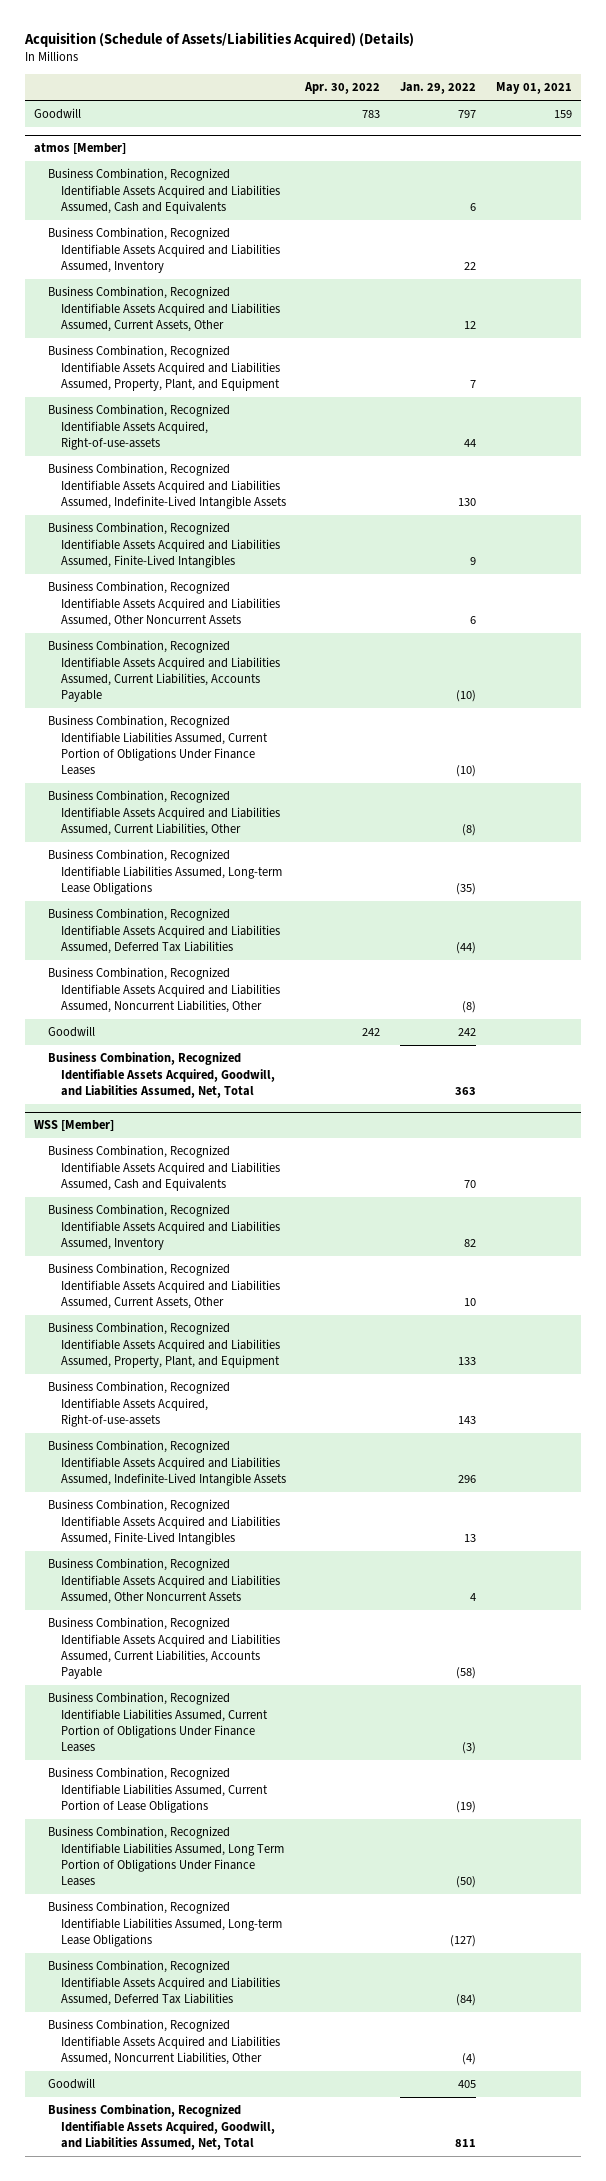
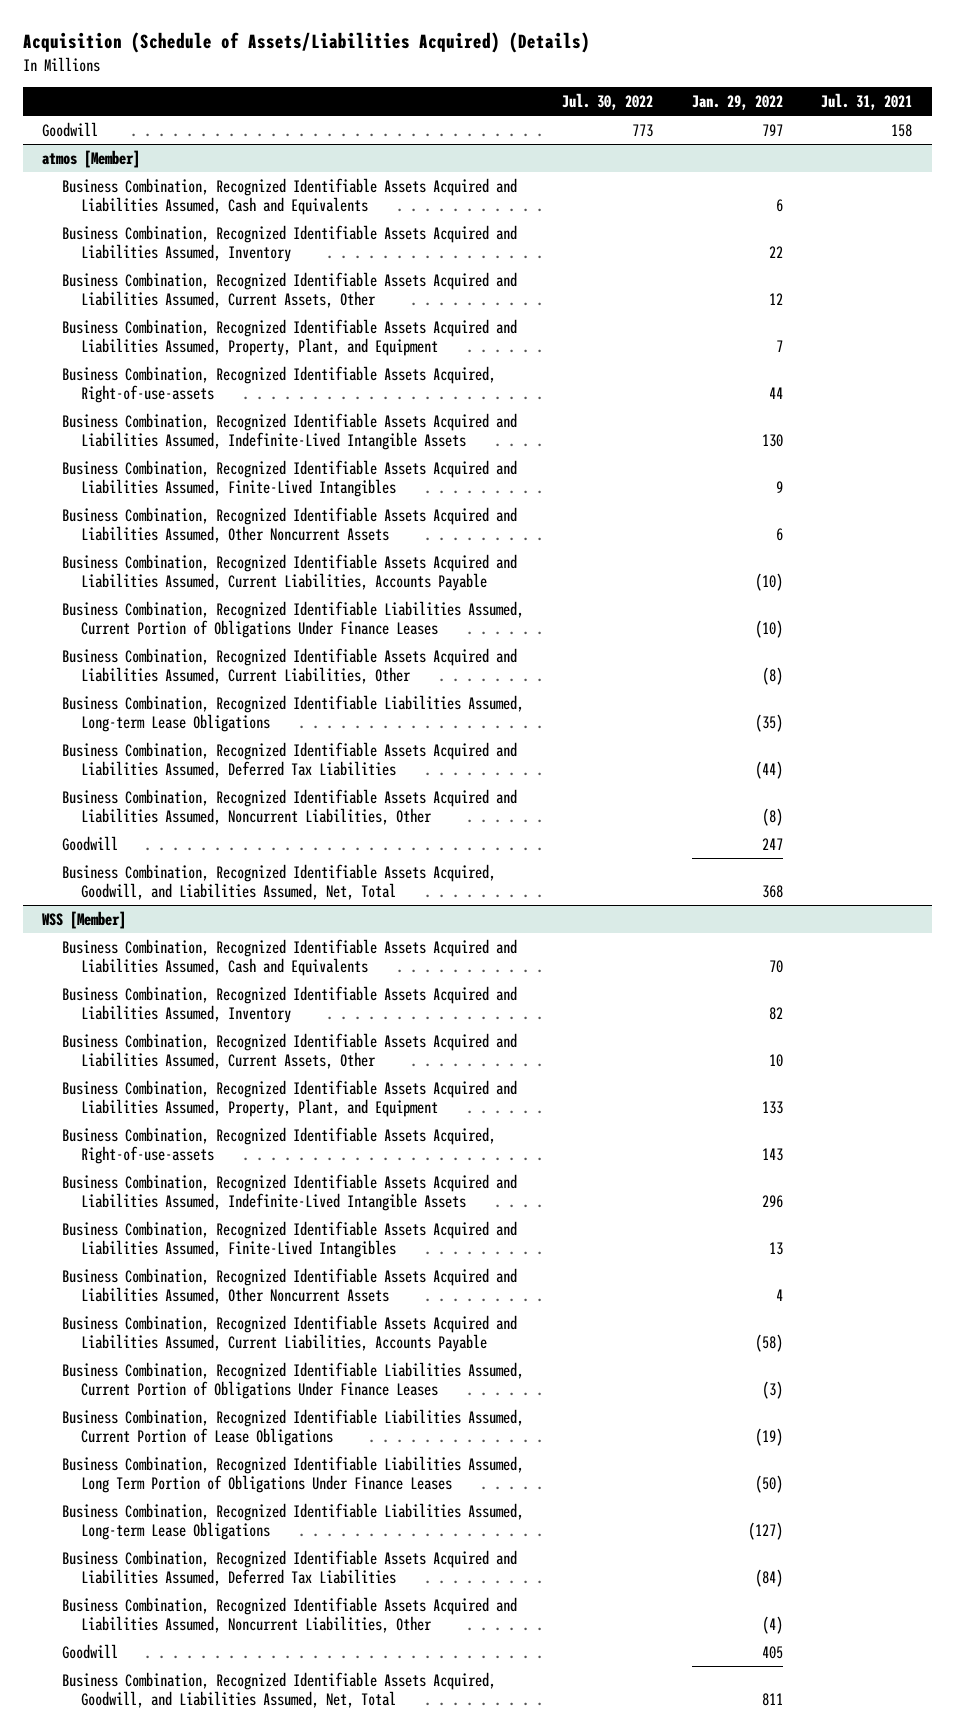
[304,82,381,95] Apr. 30, 2022 -> none
[495,82,572,95] May 01, 2021 -> none
none -> [562,92,654,110] Jul. 30, 2022
none -> [821,92,913,110] Jul. 31, 2021
[457,1028,476,1037] 242 -> [761,837,783,850] 247
[454,1087,476,1096] 363 -> [761,884,783,898] 368

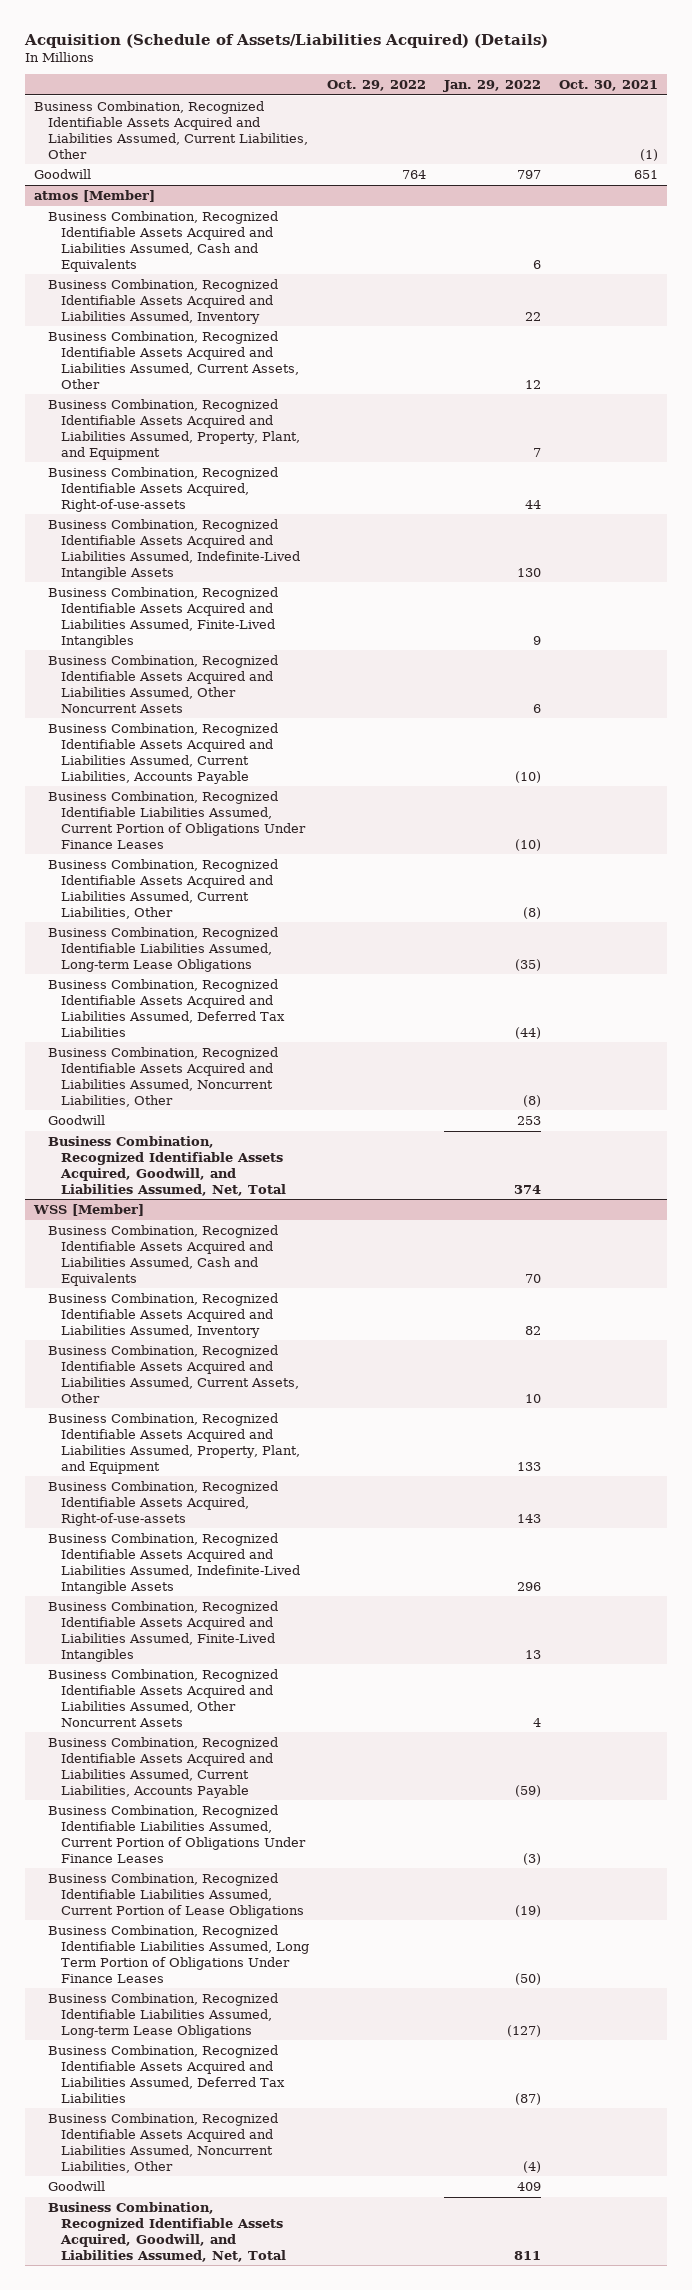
[562,92,654,110] Jul. 30, 2022 -> none
[821,92,913,110] Jul. 31, 2021 -> none
none -> [327,80,427,92] Oct. 29, 2022
none -> [558,80,658,92] Oct. 30, 2021
none -> [34,100,308,159] Business Combination, Recognized Identifiable Assets Acquired and Liabilities Assumed, Current Liabilities, Other
[761,837,783,850] 247 -> [517,1115,542,1125] 253
[761,884,783,898] 368 -> [514,1184,542,1194] 374
[754,1333,783,1352] (58) -> [515,1784,542,1797] (59)
[754,1568,783,1587] (84) -> [515,2092,542,2105] (87)
[761,1645,783,1659] 405 -> [517,2181,542,2191] 409

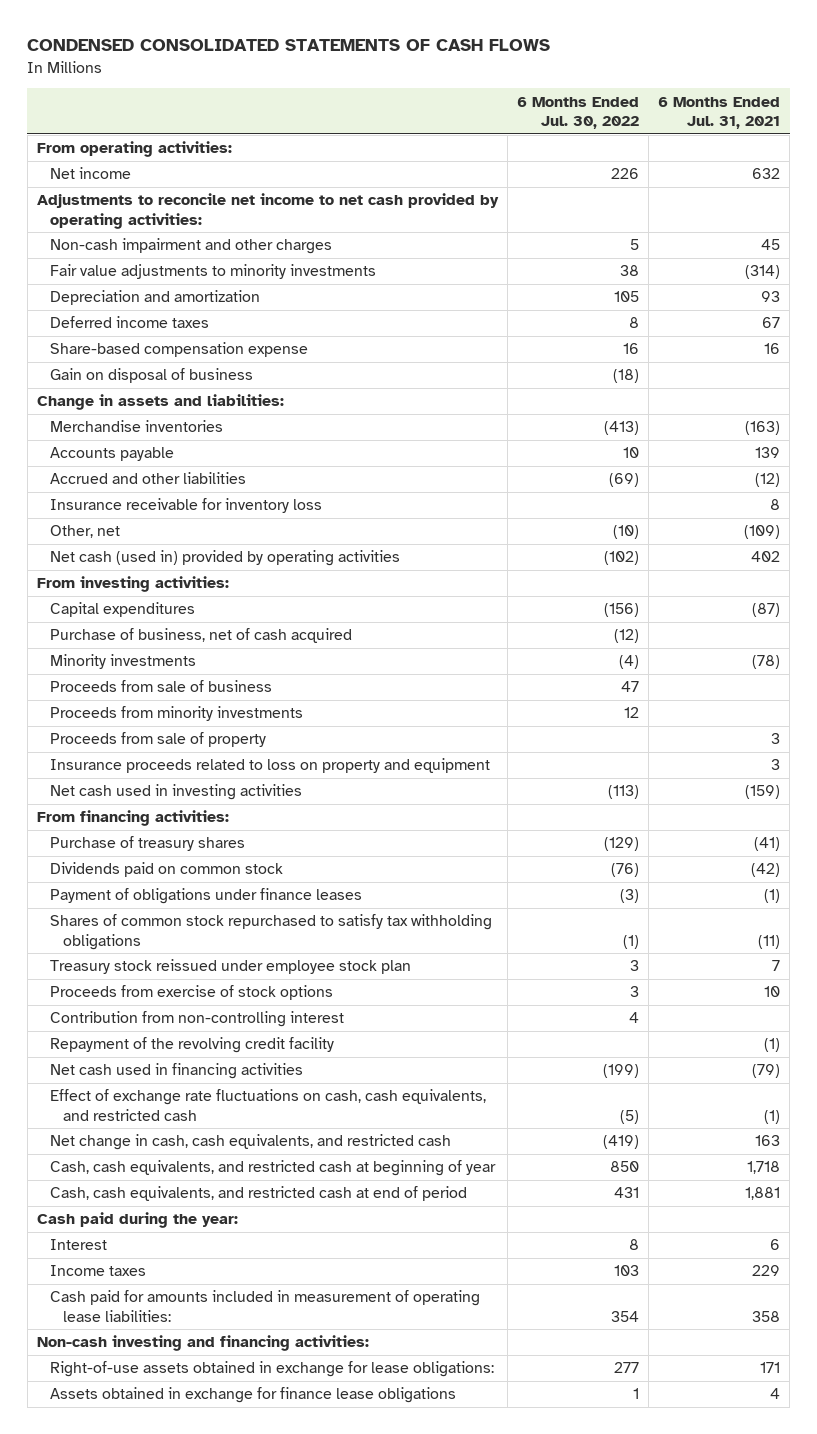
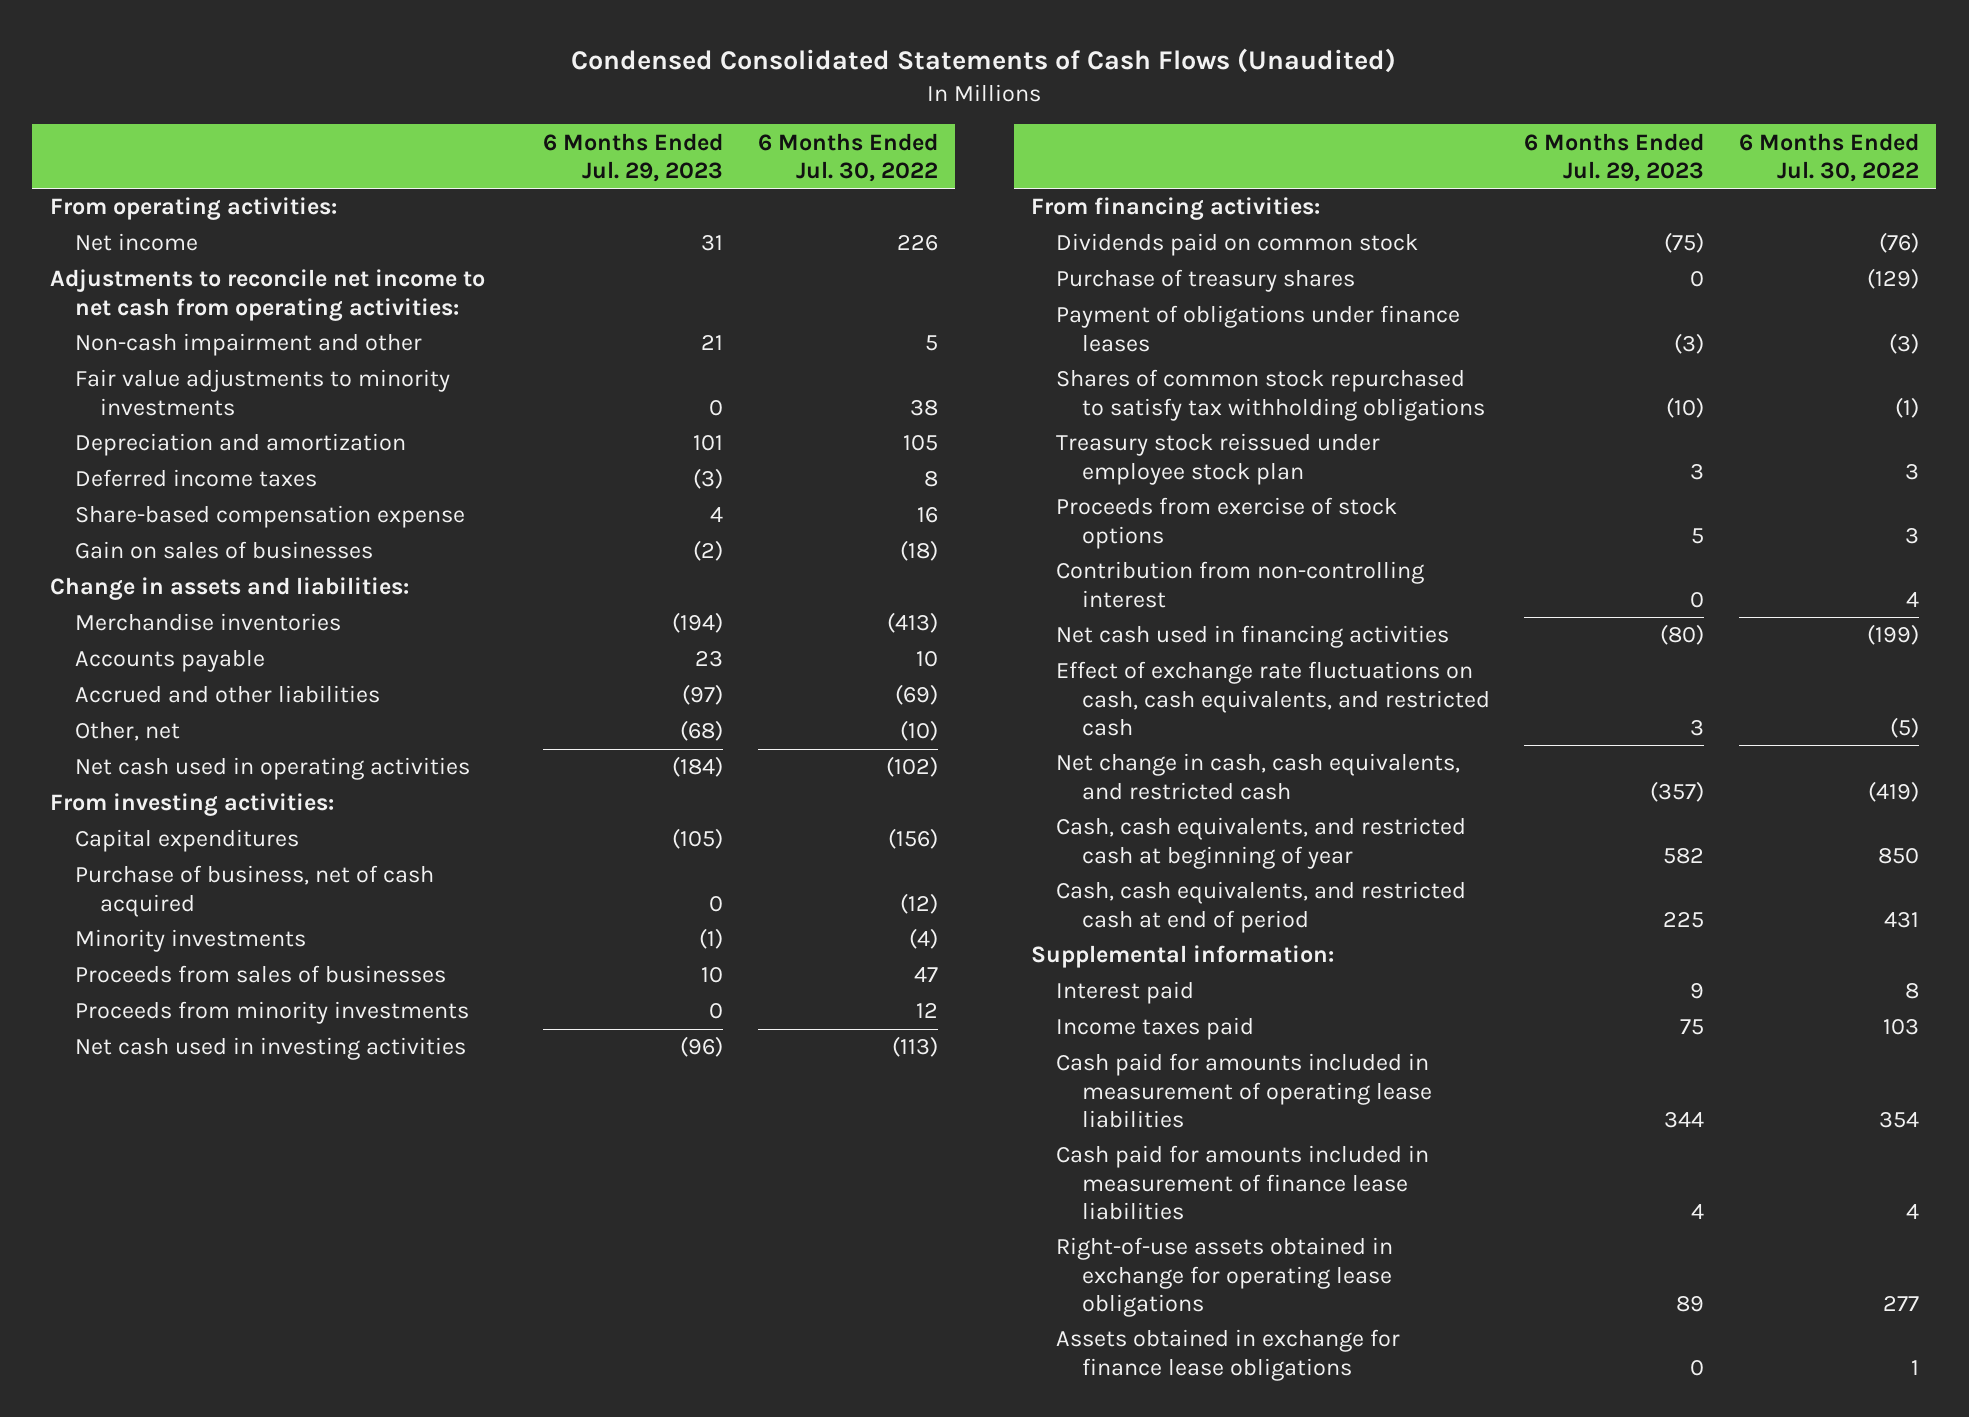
[27,39,551,52] CONDENSED CONSOLIDATED STATEMENTS OF CASH FLOWS -> [571,47,1397,73] Condensed Consolidated Statements of Cash Flows (Unaudited)
[658,96,781,130] 6 Months Ended Jul. 31, 2021 -> none
none -> [542,132,723,182] 6 Months Ended Jul. 29, 2023
[36,193,499,229] Adjustments to reconcile net income to net cash provided by operating activities: -> [49,269,485,321] Adjustments to reconcile net income to net cash from operating activities:
[49,238,332,255] Non-cash impairment and other charges -> [74,333,422,357] Non-cash impairment and other
[49,368,253,384] Gain on disposal of business -> [74,541,373,560] Gain on sales of businesses
[49,498,322,514] Insurance receivable for inventory loss -> none
[49,550,400,567] Net cash (used in) provided by operating activities -> [74,757,470,781] Net cash used in operating activities
[49,680,272,693] Proceeds from sale of business -> [74,965,446,984] Proceeds from sales of businesses
[49,732,266,748] Proceeds from sale of property -> none
[49,758,490,774] Insurance proceeds related to loss on property and equipment -> none
[49,836,245,852] Purchase of treasury shares -> [1056,269,1356,293] Purchase of treasury shares
[49,1037,334,1054] Repayment of the revolving credit facility -> none
[36,1335,369,1352] Non-cash investing and financing activities: -> none
[36,1212,238,1229] Cash paid during the year: -> [1031,945,1335,969] Supplemental information:
[49,1239,107,1251] Interest -> [1056,981,1195,1005] Interest paid
[49,1265,146,1277] Income taxes -> [1056,1017,1255,1041] Income taxes paid
[49,1290,480,1322] Cash paid for amounts included in measurement of operating lease liabilities: -> [1056,1053,1432,1128] Cash paid for amounts included in measurement of operating lease liabilities
none -> [1056,1145,1430,1220] Cash paid for amounts included in measurement of finance lease liabilities
[49,1361,494,1378] Right-of-use assets obtained in exchange for lease obligations: -> [1056,1237,1394,1317] Right-of-use assets obtained in exchange for operating lease obligations

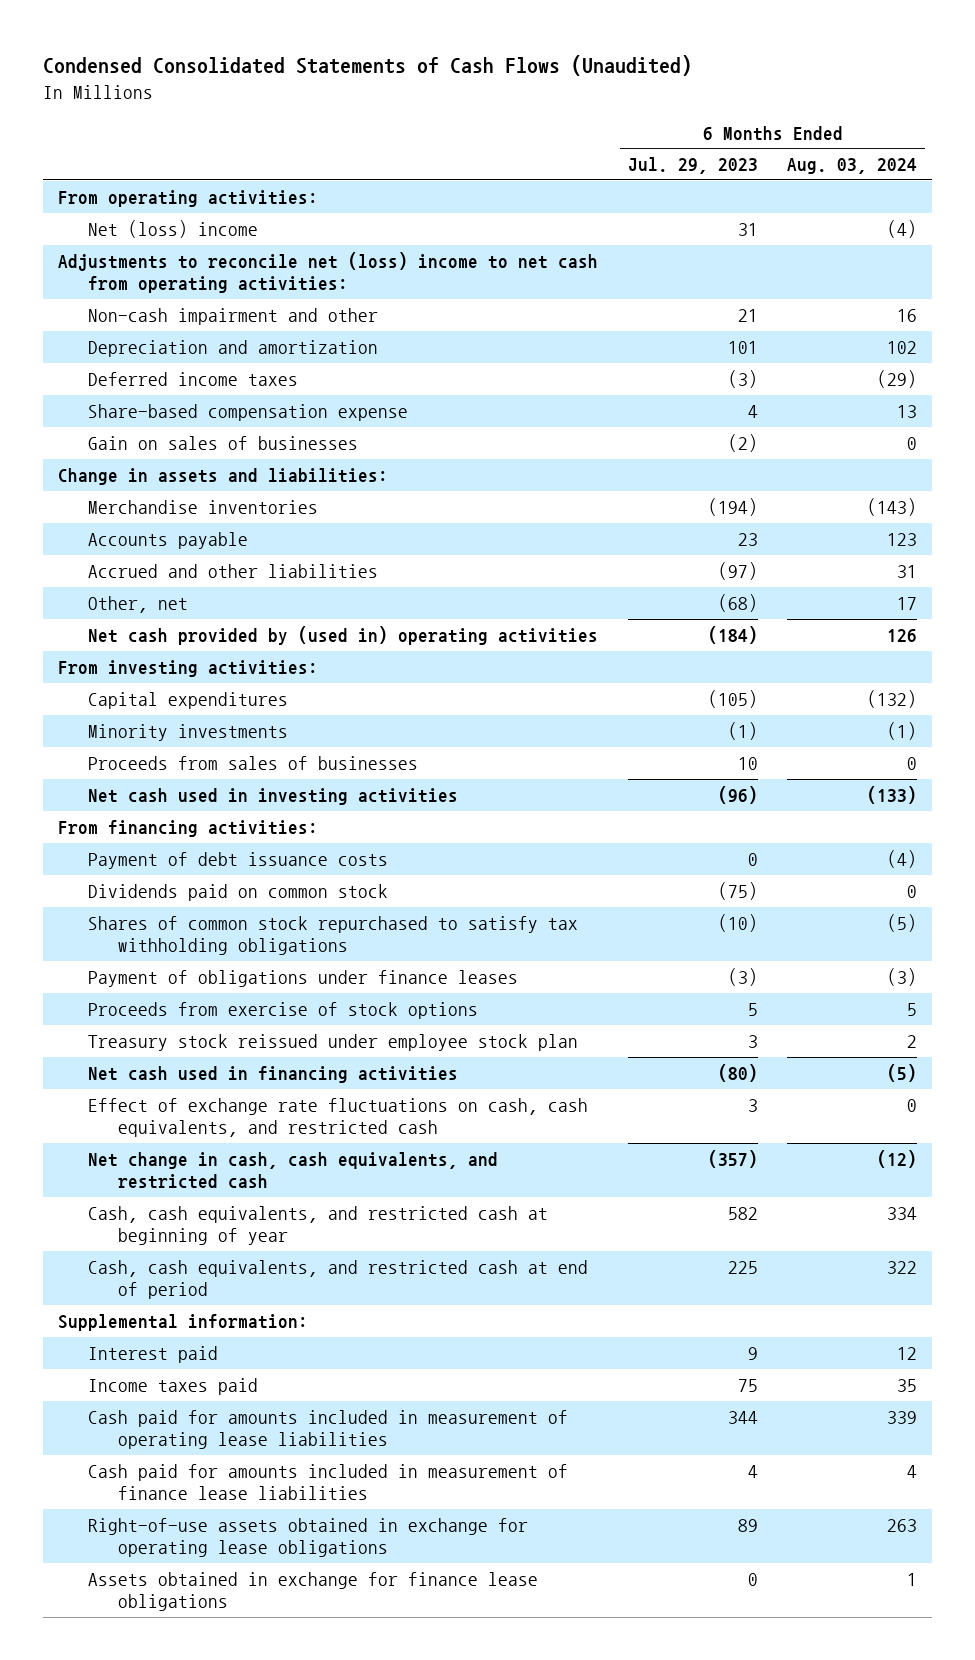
[757,132,938,182] 6 Months Ended Jul. 30, 2022 -> none
none -> [787,158,918,175] Aug. 03, 2024
[74,233,198,252] Net income -> [87,219,258,238] Net (loss) income
[49,269,485,321] Adjustments to reconcile net income to net cash from operating activities: -> [57,251,598,294] Adjustments to reconcile net (loss) income to net cash from operating activities:
[74,369,450,416] Fair value adjustments to minority investments -> none
[74,757,470,781] Net cash used in operating activities -> [87,625,598,645] Net cash provided by (used in) operating activities
[74,865,434,917] Purchase of business, net of cash acquired -> none
[74,1001,469,1025] Proceeds from minority investments -> none
none -> [87,851,388,869] Payment of debt issuance costs
[1056,269,1356,293] Purchase of treasury shares -> none
[1056,305,1461,352] Payment of obligations under finance leases -> [87,969,518,987] Payment of obligations under finance leases
[1056,561,1425,608] Contribution from non-controlling interest -> none
[1056,433,1381,485] Treasury stock reissued under employee stock plan -> [87,1033,578,1051] Treasury stock reissued under employee stock plan

